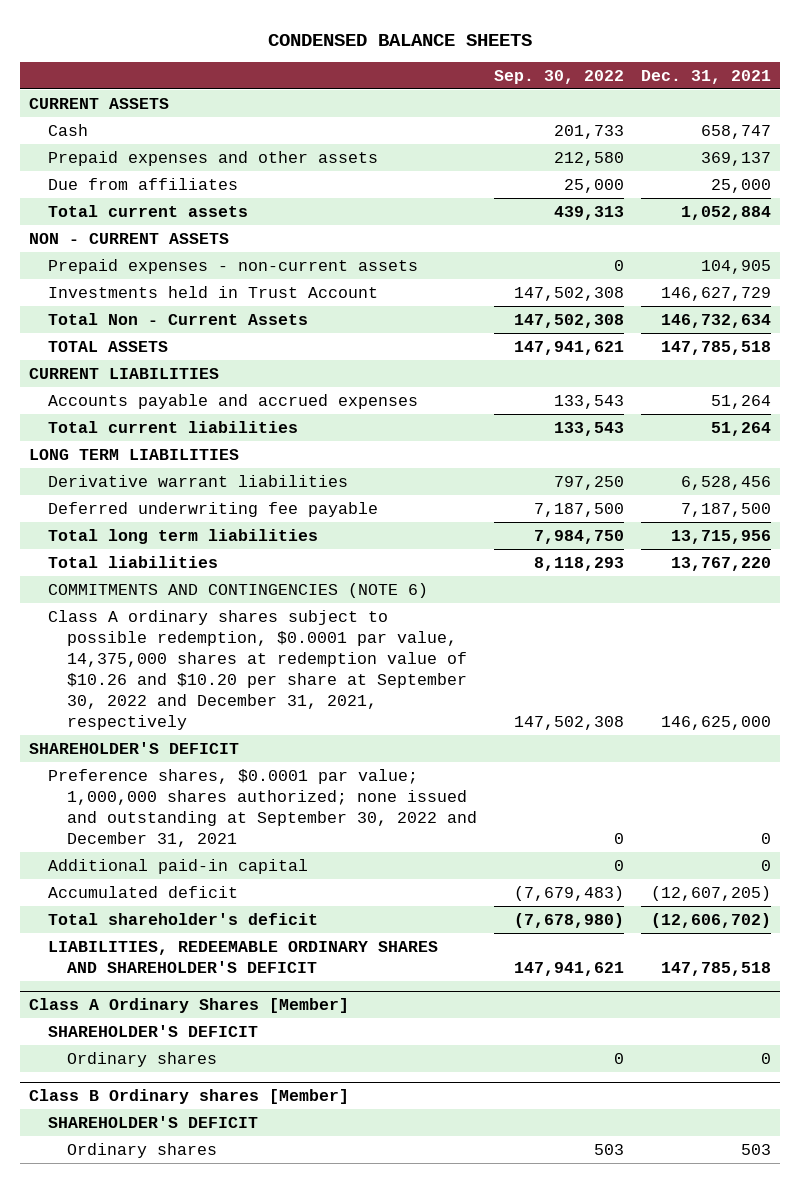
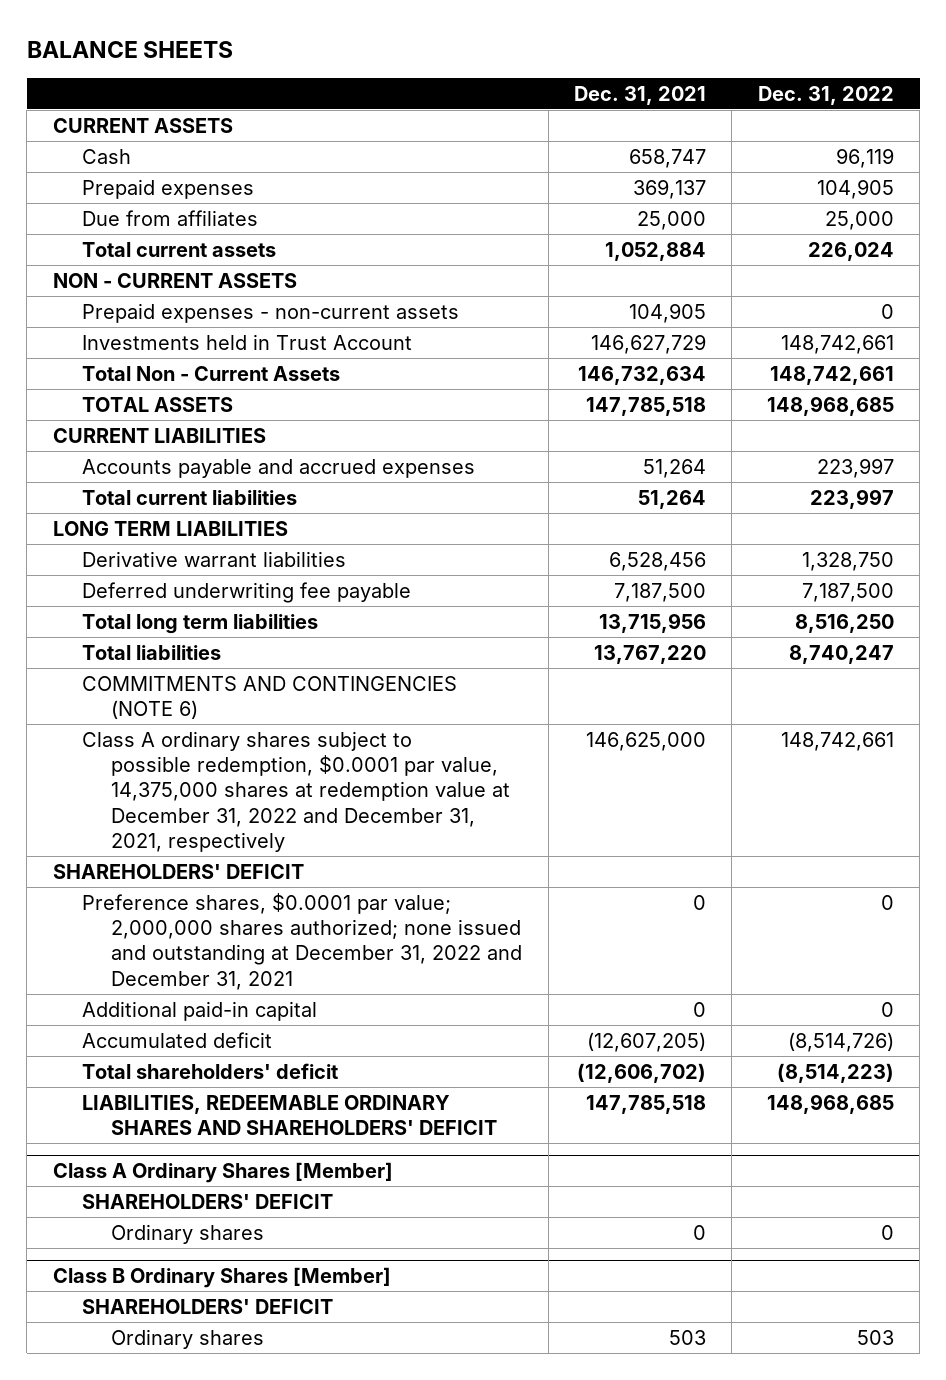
[267,33,532,46] CONDENSED BALANCE SHEETS -> [26,40,233,58] BALANCE SHEETS
[494,69,625,84] Sep. 30, 2022 -> none
none -> [757,85,894,105] Dec. 31, 2022
[48,150,379,166] Prepaid expenses and other assets -> [82,178,255,199] Prepaid expenses
[48,609,468,731] Class A ordinary shares subject to possible redemption, $0.0001 par value, 14,375,000 shares at redemption value of $10.26 and $10.20 per share at September 30, 2022 and December 31, 2021, respectively -> [82,730,511,852] Class A ordinary shares subject to possible redemption, $0.0001 par value, 14,375,000 shares at redemption value at December 31, 2022 and December 31, 2021, respectively
[28,741,239,754] SHAREHOLDER'S DEFICIT -> [52,863,304,879] SHAREHOLDERS' DEFICIT
[48,768,478,848] Preference shares, $0.0001 par value; 1,000,000 shares authorized; none issued and outstanding at September 30, 2022 and December 31, 2021 -> [82,892,523,990] Preference shares, $0.0001 par value; 2,000,000 shares authorized; none issued and outstanding at December 31, 2022 and December 31, 2021
[48,912,319,925] Total shareholder's deficit -> [82,1062,339,1079] Total shareholders' deficit
[48,940,439,973] LIABILITIES, REDEEMABLE ORDINARY SHARES AND SHAREHOLDER'S DEFICIT -> [82,1094,498,1136] LIABILITIES, REDEEMABLE ORDINARY SHARES AND SHAREHOLDERS' DEFICIT
[48,1024,259,1037] SHAREHOLDER'S DEFICIT -> [82,1193,334,1209] SHAREHOLDERS' DEFICIT
[28,1089,349,1105] Class B Ordinary shares [Member] -> [52,1267,391,1289] Class B Ordinary Shares [Member]
[48,1115,259,1128] SHAREHOLDER'S DEFICIT -> [82,1298,334,1314] SHAREHOLDERS' DEFICIT

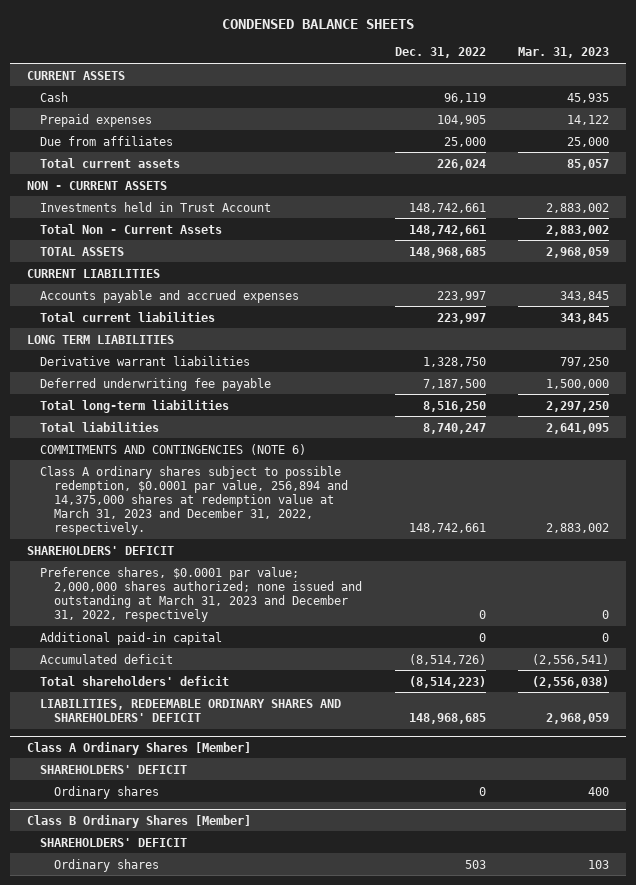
[26,40,233,58] BALANCE SHEETS -> [222,18,415,29] CONDENSED BALANCE SHEETS
[574,85,707,105] Dec. 31, 2021 -> none
none -> [518,47,610,59] Mar. 31, 2023
[82,302,460,323] Prepaid expenses - non-current assets -> none
[82,613,319,634] Total long term liabilities -> [40,399,230,413] Total long-term liabilities
[82,730,511,852] Class A ordinary shares subject to possible redemption, $0.0001 par value, 14,375,000 shares at redemption value at December 31, 2022 and December 31, 2021, respectively -> [40,465,349,536] Class A ordinary shares subject to possible redemption, $0.0001 par value, 256,894 and 14,375,000 shares at redemption value at March 31, 2023 and December 31, 2022, respectively.
[82,892,523,990] Preference shares, $0.0001 par value; 2,000,000 shares authorized; none issued and outstanding at December 31, 2022 and December 31, 2021 -> [40,566,363,623] Preference shares, $0.0001 par value; 2,000,000 shares authorized; none issued and outstanding at March 31, 2023 and December 31, 2022, respectively

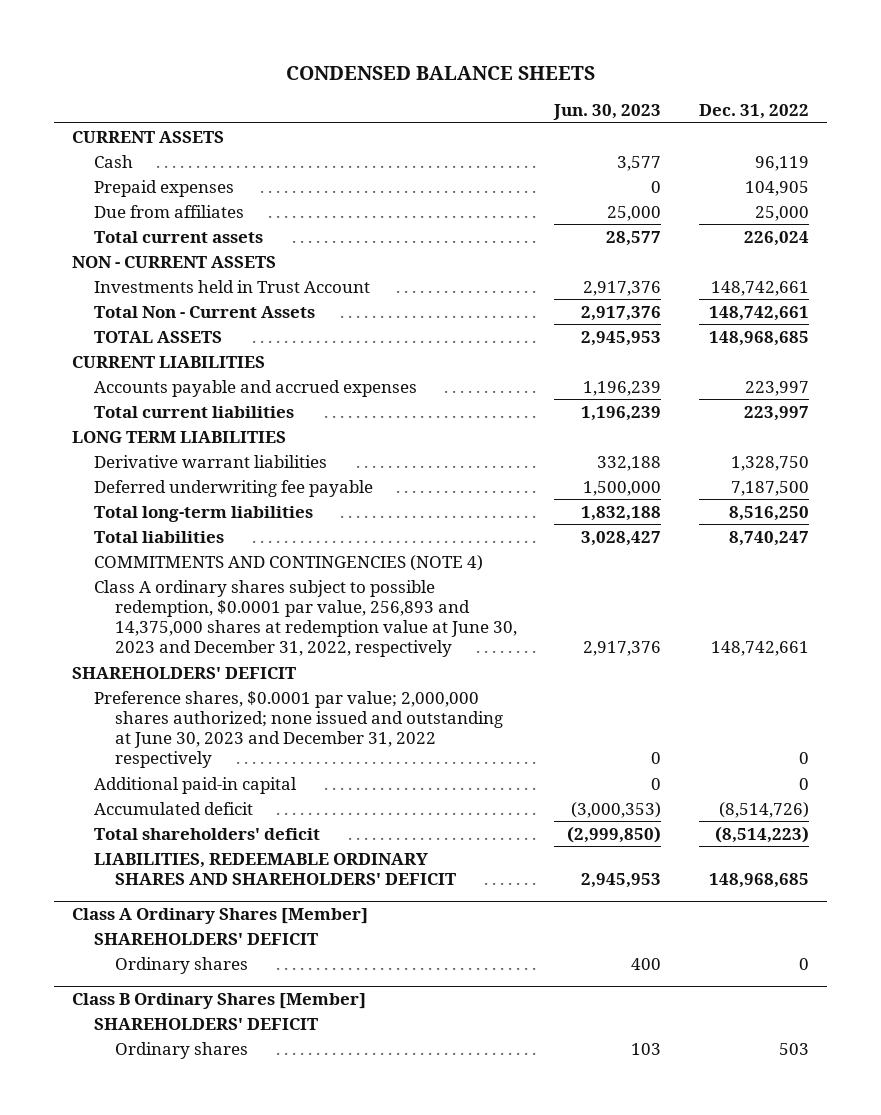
[518,47,610,59] Mar. 31, 2023 -> none
none -> [553,104,662,121] Jun. 30, 2023
[40,443,307,455] COMMITMENTS AND CONTINGENCIES (NOTE 6) -> [93,554,483,571] COMMITMENTS AND CONTINGENCIES (NOTE 4)
[40,465,349,536] Class A ordinary shares subject to possible redemption, $0.0001 par value, 256,894 and 14,375,000 shares at redemption value at March 31, 2023 and December 31, 2022, respectively. -> [93,579,518,658] Class A ordinary shares subject to possible redemption, $0.0001 par value, 256,893 and 14,375,000 shares at redemption value at June 30, 2023 and December 31, 2022, respectively
[40,566,363,623] Preference shares, $0.0001 par value; 2,000,000 shares authorized; none issued and outstanding at March 31, 2023 and December 31, 2022, respectively -> [93,690,504,769] Preference shares, $0.0001 par value; 2,000,000 shares authorized; none issued and outstanding at June 30, 2023 and December 31, 2022 respectively

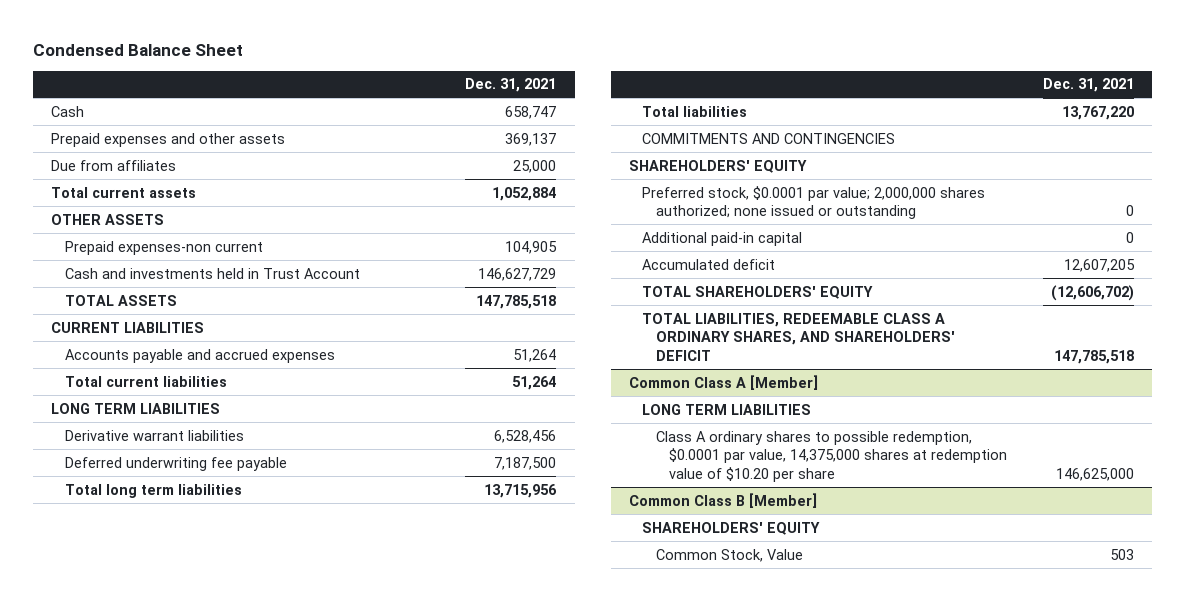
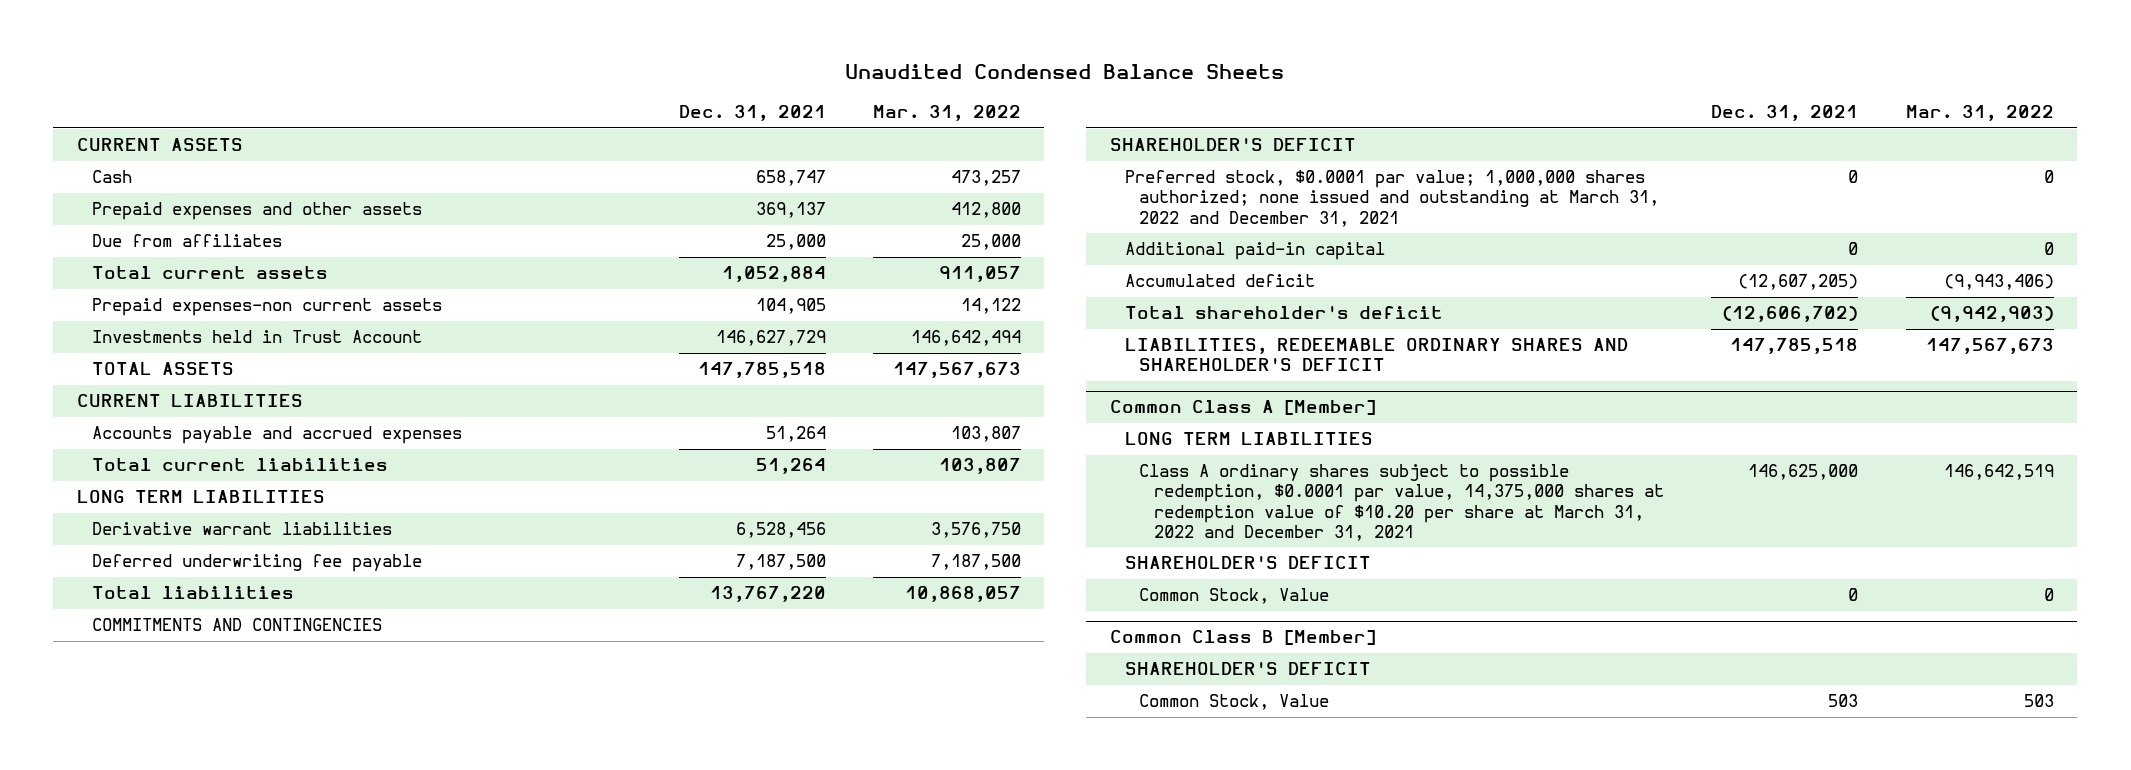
[33,43,244,56] Condensed Balance Sheet -> [845,64,1285,80] Unaudited Condensed Balance Sheets
none -> [872,105,1021,122] Mar. 31, 2022
none -> [76,138,243,152] CURRENT ASSETS
[51,213,165,225] OTHER ASSETS -> none
[64,240,263,255] Prepaid expenses-non current -> [91,298,442,317] Prepaid expenses-non current assets
[64,267,360,279] Cash and investments held in Trust Account -> [91,330,422,344] Investments held in Trust Account
[64,483,242,498] Total long term liabilities -> none
[629,159,808,173] SHAREHOLDERS' EQUITY -> [1109,138,1356,152] SHAREHOLDER'S DEFICIT
[642,185,986,220] Preferred stock, $0.0001 par value; 2,000,000 shares authorized; none issued or outstanding -> [1124,170,1660,227] Preferred stock, $0.0001 par value; 1,000,000 shares authorized; none issued and outstanding at March 31, 2022 and December 31, 2021
[1064,258,1136,272] 12,607,205 -> [1738,274,1859,291] (12,607,205)
[642,285,874,299] TOTAL SHAREHOLDERS' EQUITY -> [1124,306,1443,320] Total shareholder's deficit
[642,312,955,361] TOTAL LIABILITIES, REDEEMABLE CLASS A ORDINARY SHARES, AND SHAREHOLDERS' DEFICIT -> [1124,338,1628,372] LIABILITIES, REDEEMABLE ORDINARY SHARES AND SHAREHOLDER'S DEFICIT
[655,430,1007,482] Class A ordinary shares to possible redemption, $0.0001 par value, 14,375,000 shares at redemption value of $10.20 per share -> [1139,464,1665,541] Class A ordinary shares subject to possible redemption, $0.0001 par value, 14,375,000 shares at redemption value of $10.20 per share at March 31, 2022 and December 31, 2021
none -> [1124,556,1371,570] SHAREHOLDER'S DEFICIT
none -> [1139,588,1330,605] Common Stock, Value
[642,521,821,535] SHAREHOLDERS' EQUITY -> [1124,662,1371,676] SHAREHOLDER'S DEFICIT

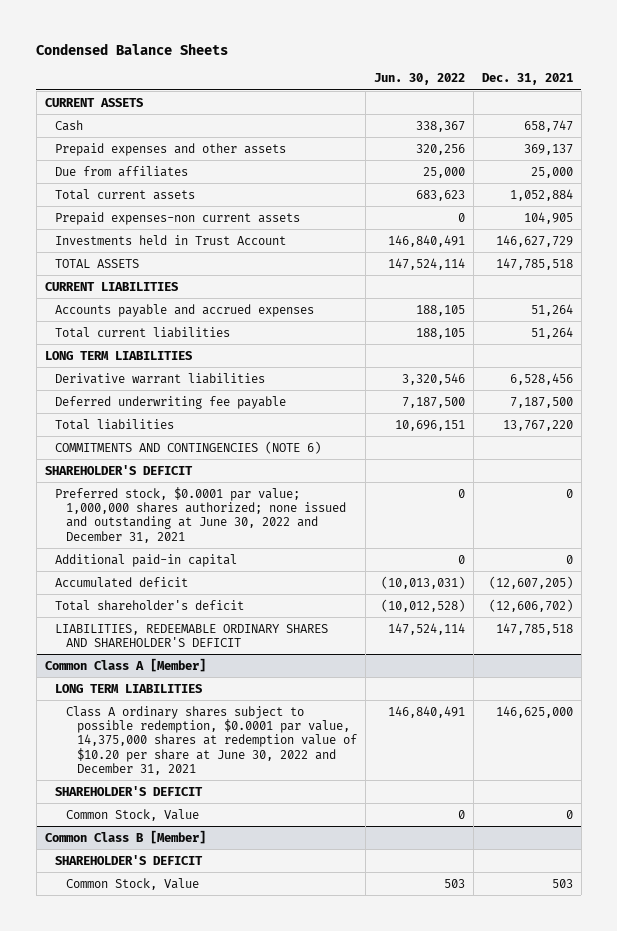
[845,64,1285,80] Unaudited Condensed Balance Sheets -> [36,42,229,55] Condensed Balance Sheets
[872,105,1021,122] Mar. 31, 2022 -> none
none -> [373,73,465,86] Jun. 30, 2022
[91,618,382,632] COMMITMENTS AND CONTINGENCIES -> [55,440,322,454] COMMITMENTS AND CONTINGENCIES (NOTE 6)
[1124,170,1660,227] Preferred stock, $0.0001 par value; 1,000,000 shares authorized; none issued and outstanding at March 31, 2022 and December 31, 2021 -> [55,486,346,543] Preferred stock, $0.0001 par value; 1,000,000 shares authorized; none issued and outstanding at June 30, 2022 and December 31, 2021
[1139,464,1665,541] Class A ordinary shares subject to possible redemption, $0.0001 par value, 14,375,000 shares at redemption value of $10.20 per share at March 31, 2022 and December 31, 2021 -> [65,705,357,776] Class A ordinary shares subject to possible redemption, $0.0001 par value, 14,375,000 shares at redemption value of $10.20 per share at June 30, 2022 and December 31, 2021

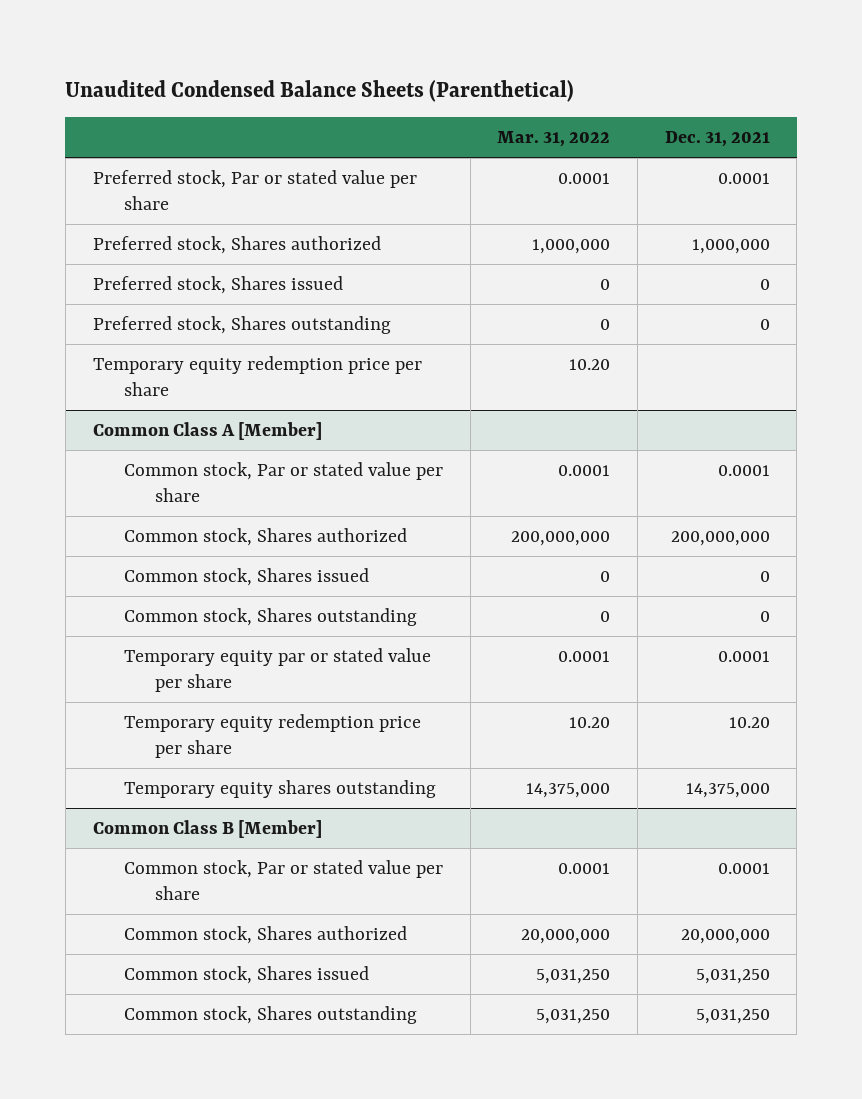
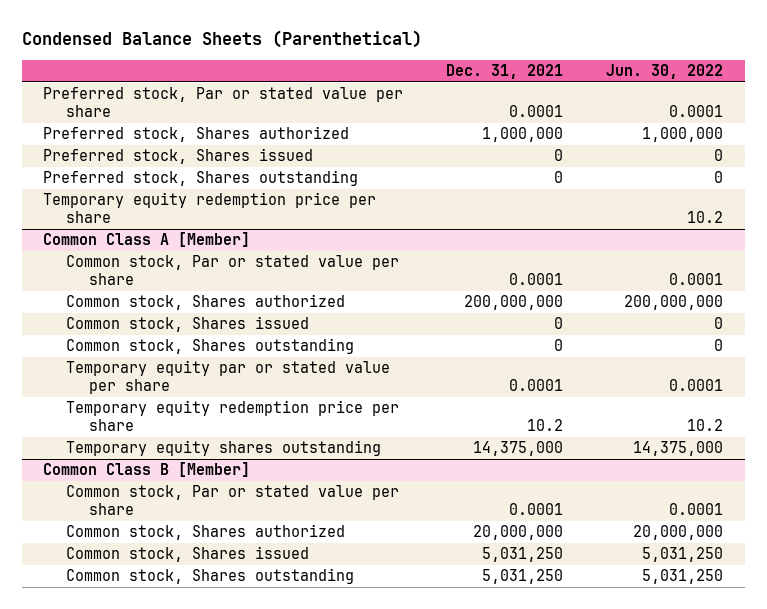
[65,80,575,103] Unaudited Condensed Balance Sheets (Parenthetical) -> [22,29,423,48] Condensed Balance Sheets (Parenthetical)
[497,131,611,148] Mar. 31, 2022 -> none
none -> [606,64,724,80] Jun. 30, 2022
[728,716,770,728] 10.20 -> [527,418,564,431] 10.2

